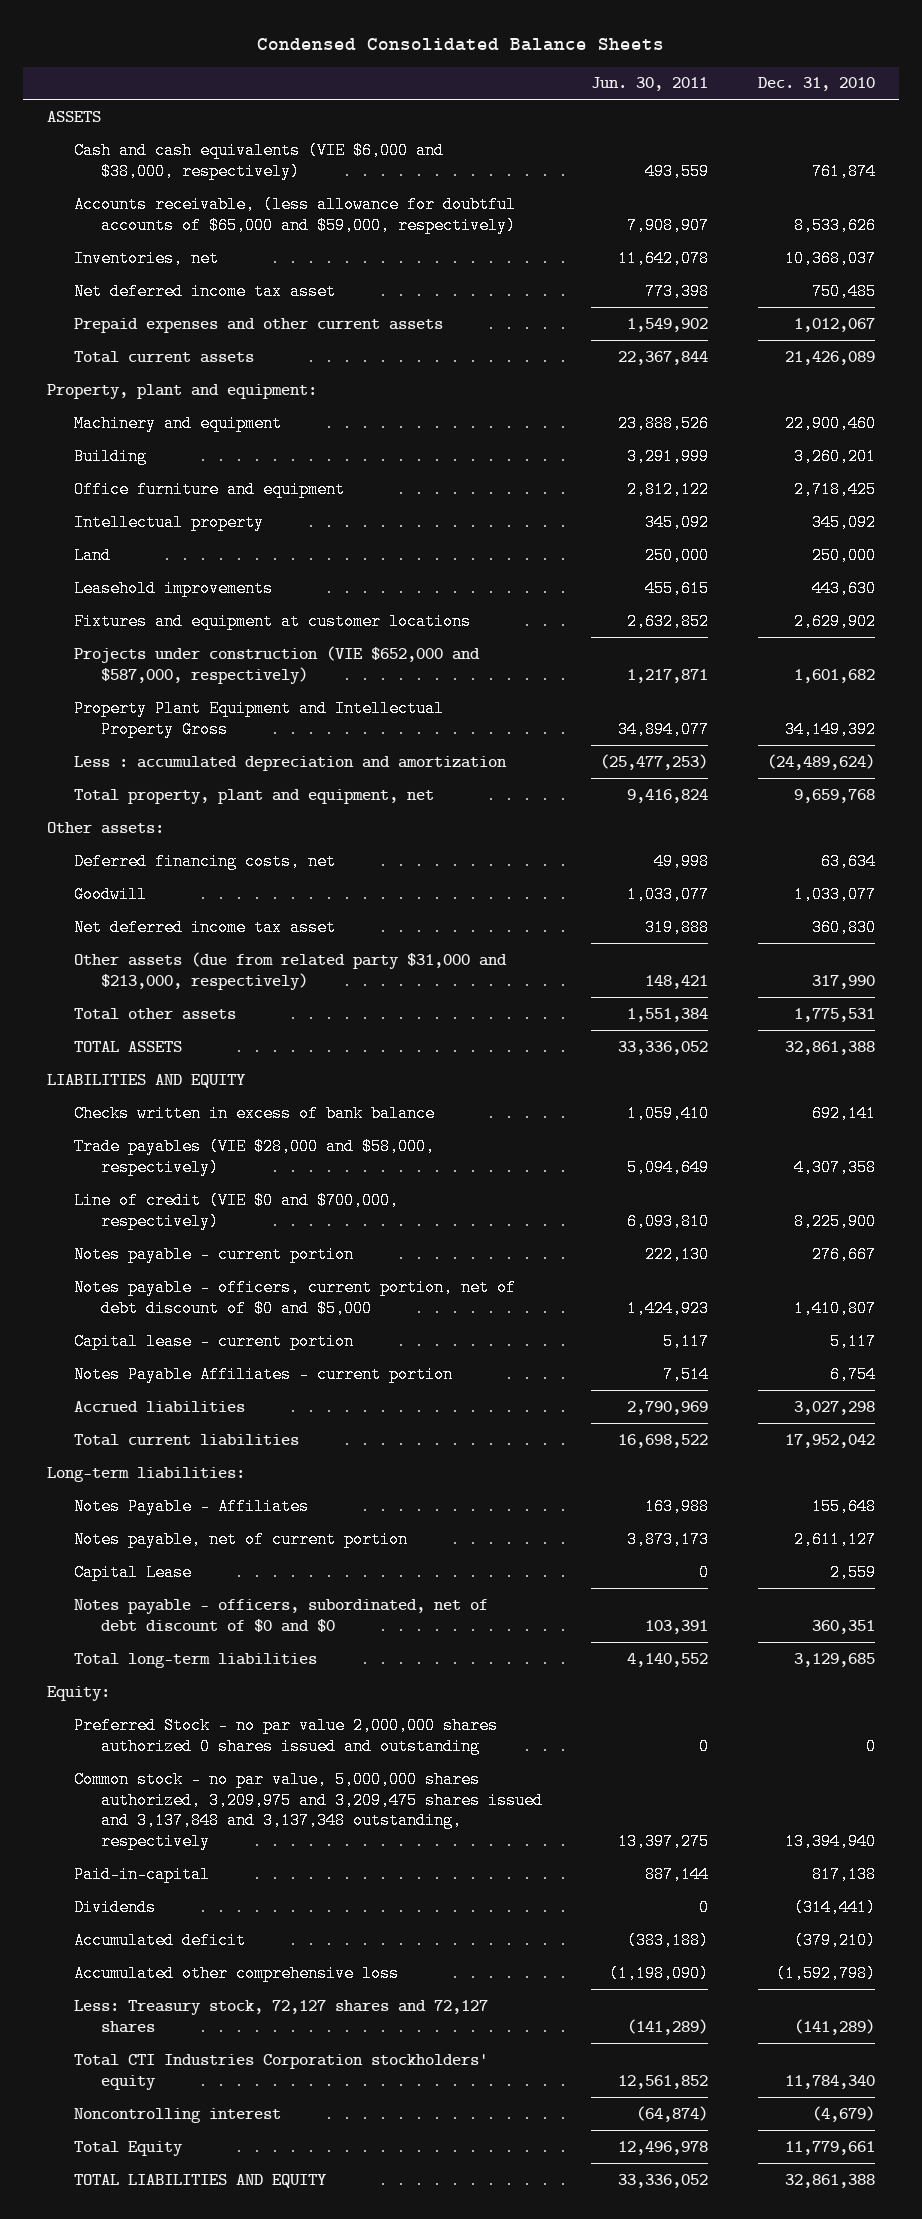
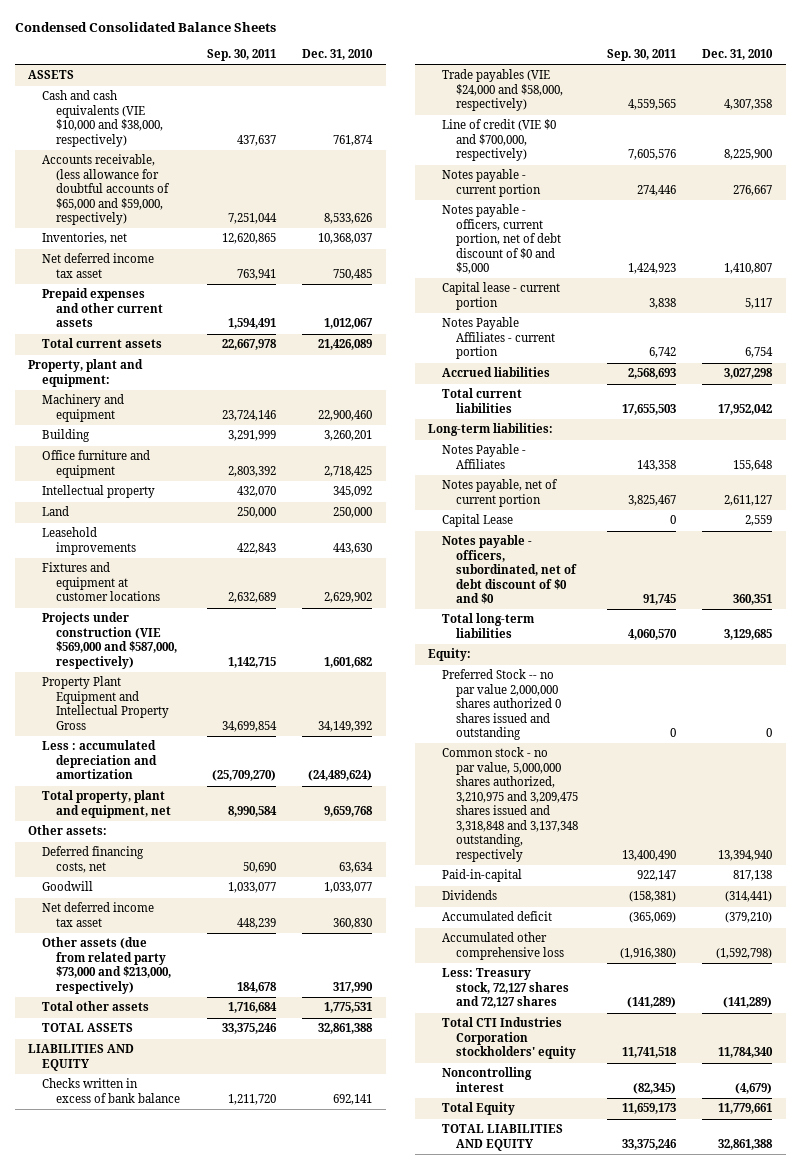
[591,77,709,92] Jun. 30, 2011 -> none
none -> [206,49,276,62] Sep. 30, 2011
[74,141,445,180] Cash and cash equivalents (VIE $6,000 and $38,000, respectively) -> [41,90,163,147] Cash and cash equivalents (VIE $10,000 and $38,000, respectively)
[74,645,481,684] Projects under construction (VIE $652,000 and $587,000, respectively) -> [41,612,177,669] Projects under construction (VIE $569,000 and $587,000, respectively)
[74,951,508,990] Other assets (due from related party $31,000 and $213,000, respectively) -> [41,937,171,994] Other assets (due from related party $73,000 and $213,000, respectively)
[74,1137,436,1176] Trade payables (VIE $28,000 and $58,000, respectively) -> [441,69,563,112] Trade payables (VIE $24,000 and $58,000, respectively)
[74,1716,499,1755] Preferred Stock - no par value 2,000,000 shares authorized 0 shares issued and outstanding -> [441,669,561,741] Preferred Stock -- no par value 2,000,000 shares authorized 0 shares issued and outstanding
[74,1770,543,1851] Common stock - no par value, 5,000,000 shares authorized, 3,209,975 and 3,209,475 shares issued and 3,137,848 and 3,137,348 outstanding, respectively -> [441,747,578,862] Common stock - no par value, 5,000,000 shares authorized, 3,210,975 and 3,209,475 shares issued and 3,318,848 and 3,137,348 outstanding, respectively

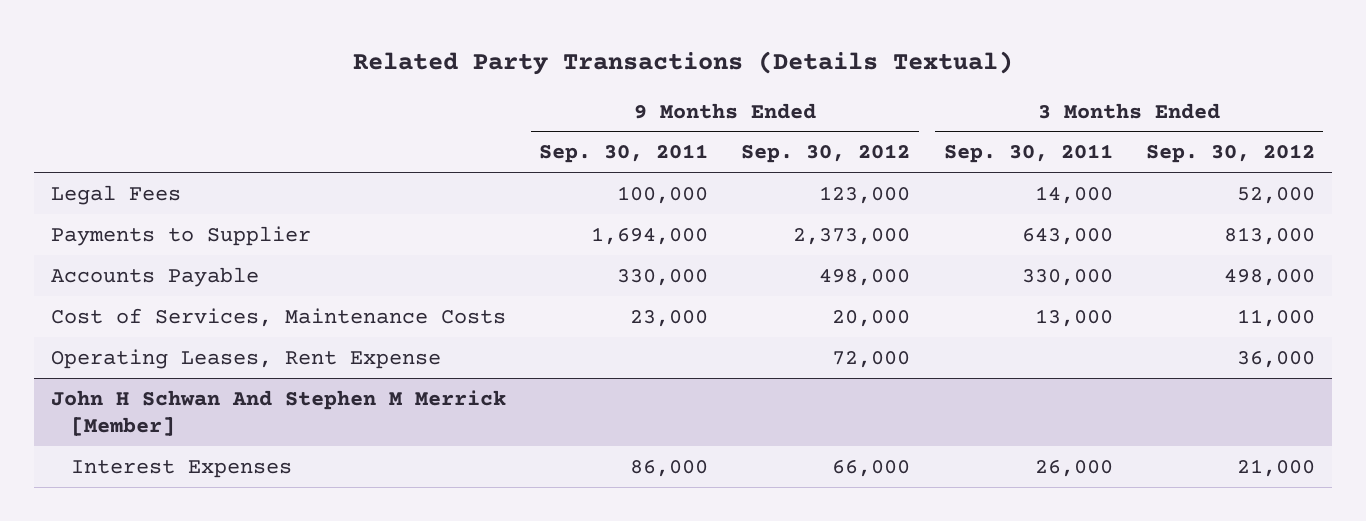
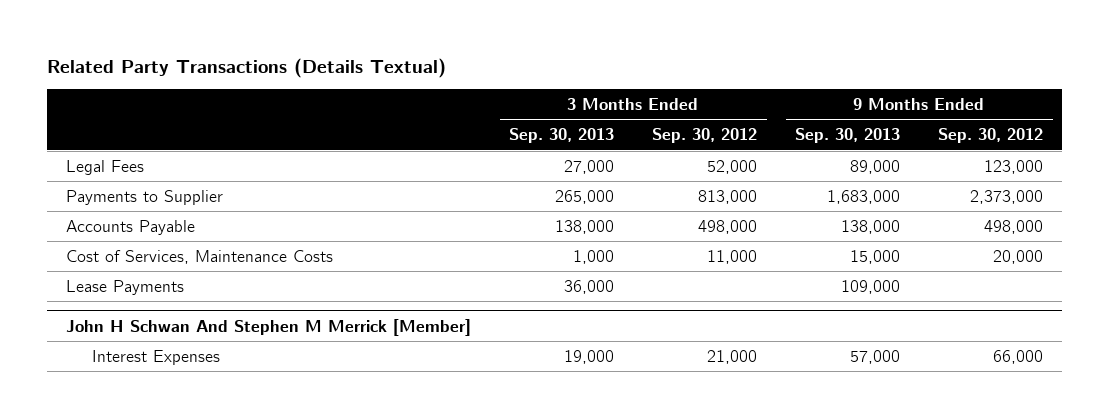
[539,144,709,164] Sep. 30, 2011 -> none
[943,144,1113,164] Sep. 30, 2011 -> none
none -> [509,128,615,144] Sep. 30, 2013
none -> [795,128,901,144] Sep. 30, 2013
[50,348,441,369] Operating Leases, Rent Expense -> none
none -> [66,279,185,295] Lease Payments

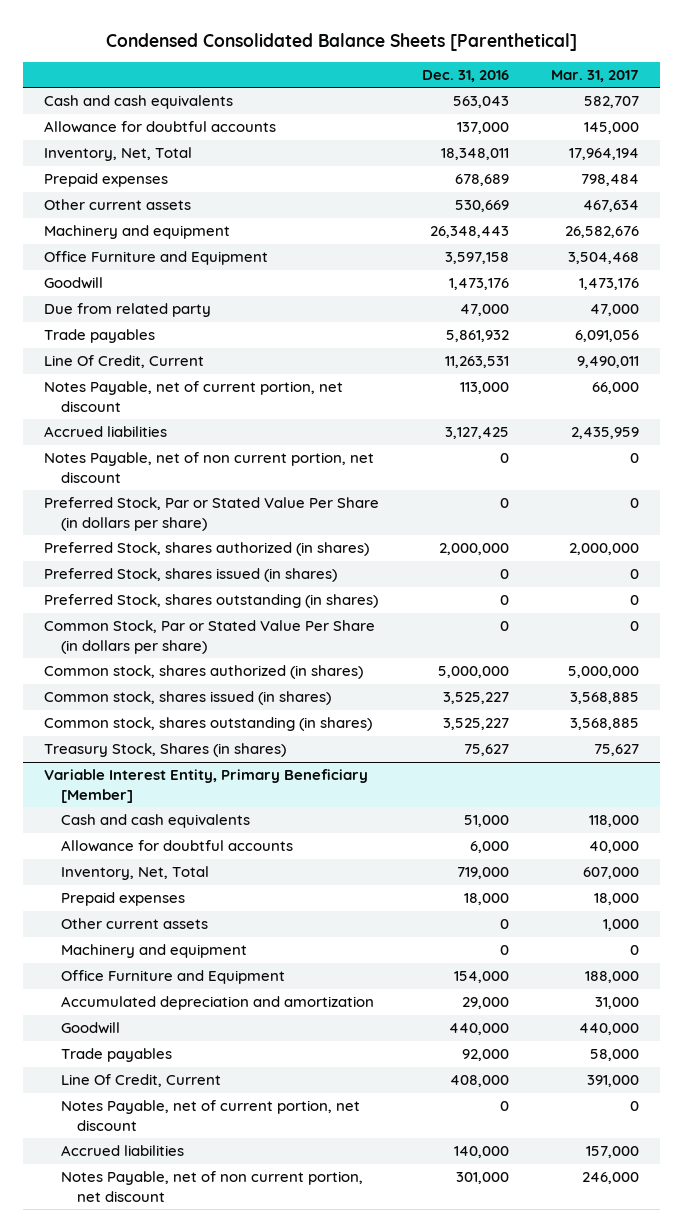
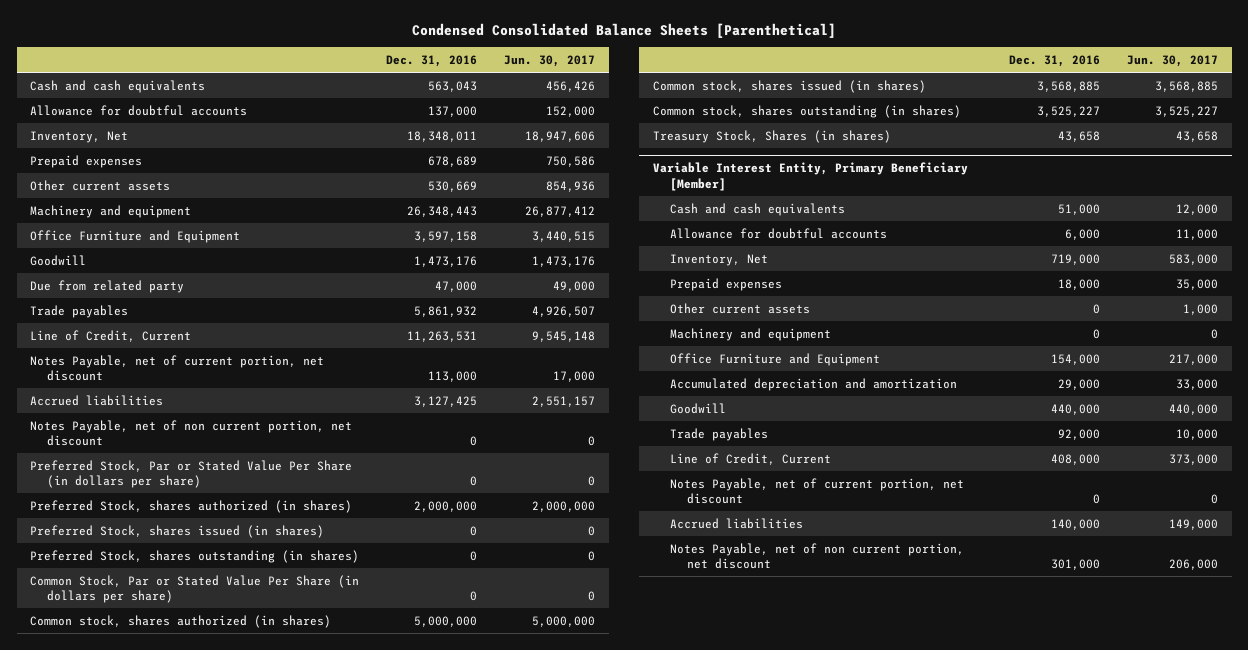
[551,70,640,83] Mar. 31, 2017 -> none
none -> [504,55,596,68] Jun. 30, 2017
[44,147,193,162] Inventory, Net, Total -> [30,130,129,143] Inventory, Net
[44,355,205,369] Line Of Credit, Current -> [30,329,192,342] Line of Credit, Current
[442,692,509,705] 3,525,227 -> [1036,80,1100,92] 3,568,885
[463,744,509,757] 75,627 -> [1057,130,1100,142] 43,658
[60,866,209,881] Inventory, Net, Total -> [670,253,769,266] Inventory, Net
[60,1074,221,1088] Line Of Credit, Current -> [670,452,832,465] Line of Credit, Current

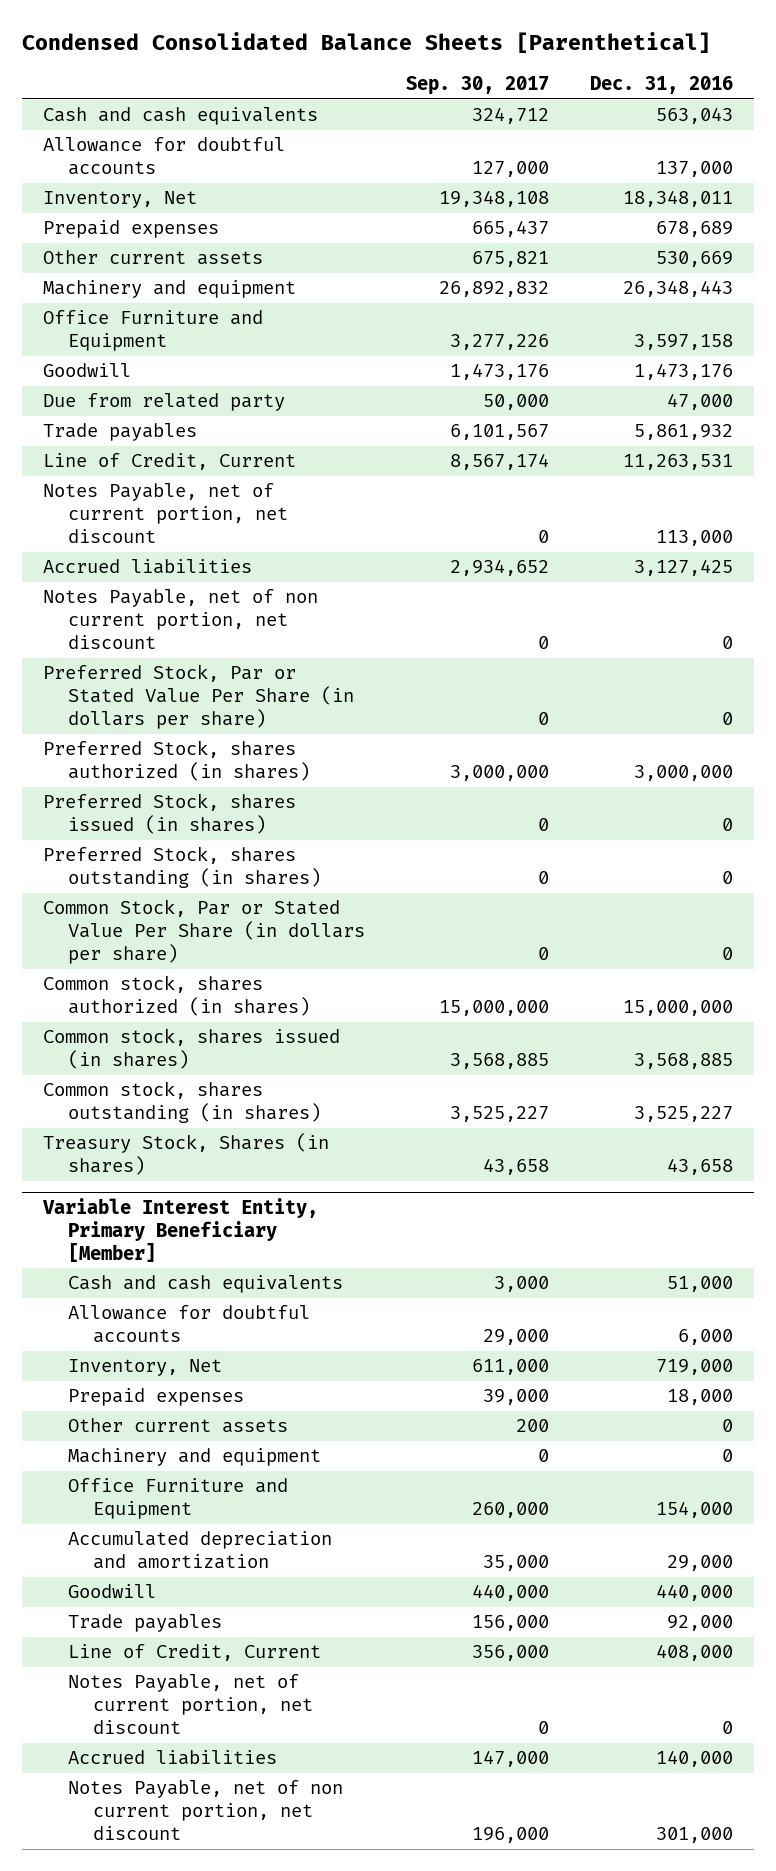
[504,55,596,68] Jun. 30, 2017 -> none
none -> [405,76,549,96] Sep. 30, 2017
[414,500,478,512] 2,000,000 -> [634,765,734,782] 3,000,000
[414,615,478,627] 5,000,000 -> [623,1000,734,1017] 15,000,000

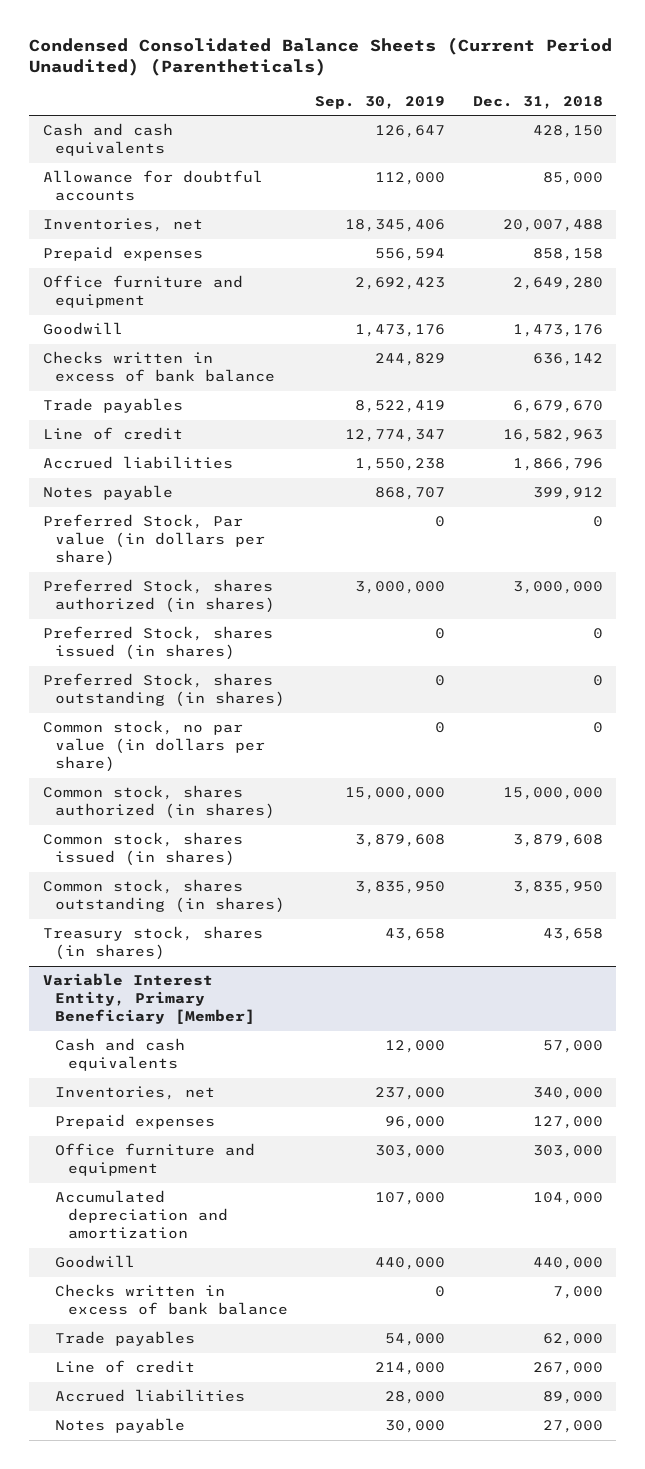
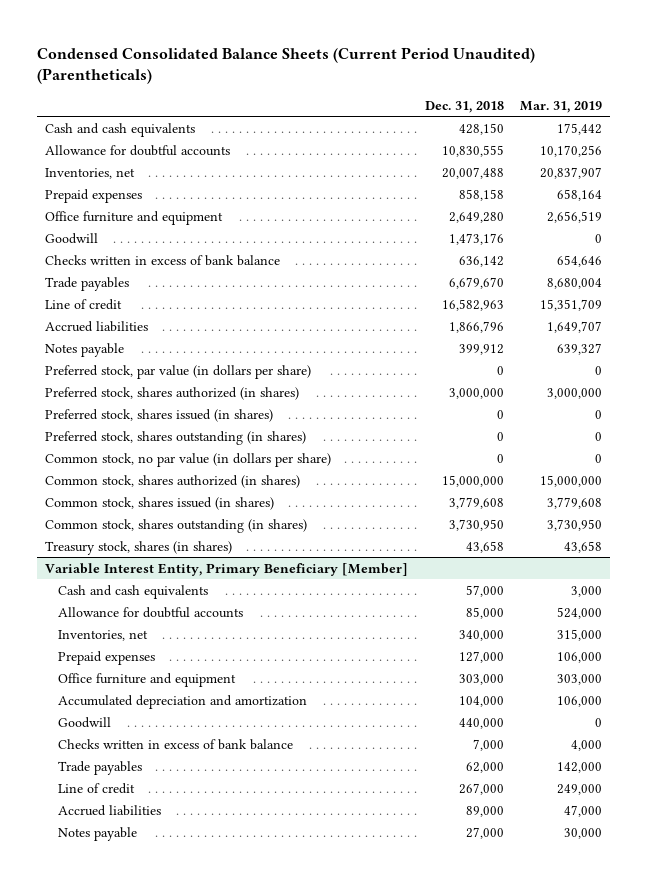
[315,95,446,109] Sep. 30, 2019 -> none
none -> [520,100,603,113] Mar. 31, 2019
[542,172,603,186] 85,000 -> [441,144,504,157] 10,830,555
[42,514,266,567] Preferred Stock, Par value (in dollars per share) -> [45,364,312,379] Preferred stock, par value (in dollars per share)
[42,579,276,614] Preferred Stock, shares authorized (in shares) -> [45,386,300,400] Preferred stock, shares authorized (in shares)
[42,626,273,661] Preferred Stock, shares issued (in shares) -> [45,408,274,422] Preferred stock, shares issued (in shares)
[42,673,286,708] Preferred Stock, shares outstanding (in shares) -> [45,430,307,445] Preferred stock, shares outstanding (in shares)
[512,834,603,848] 3,879,608 -> [448,496,504,509] 3,779,608
[512,881,603,895] 3,835,950 -> [448,518,504,531] 3,730,950
none -> [58,606,244,618] Allowance for doubtful accounts

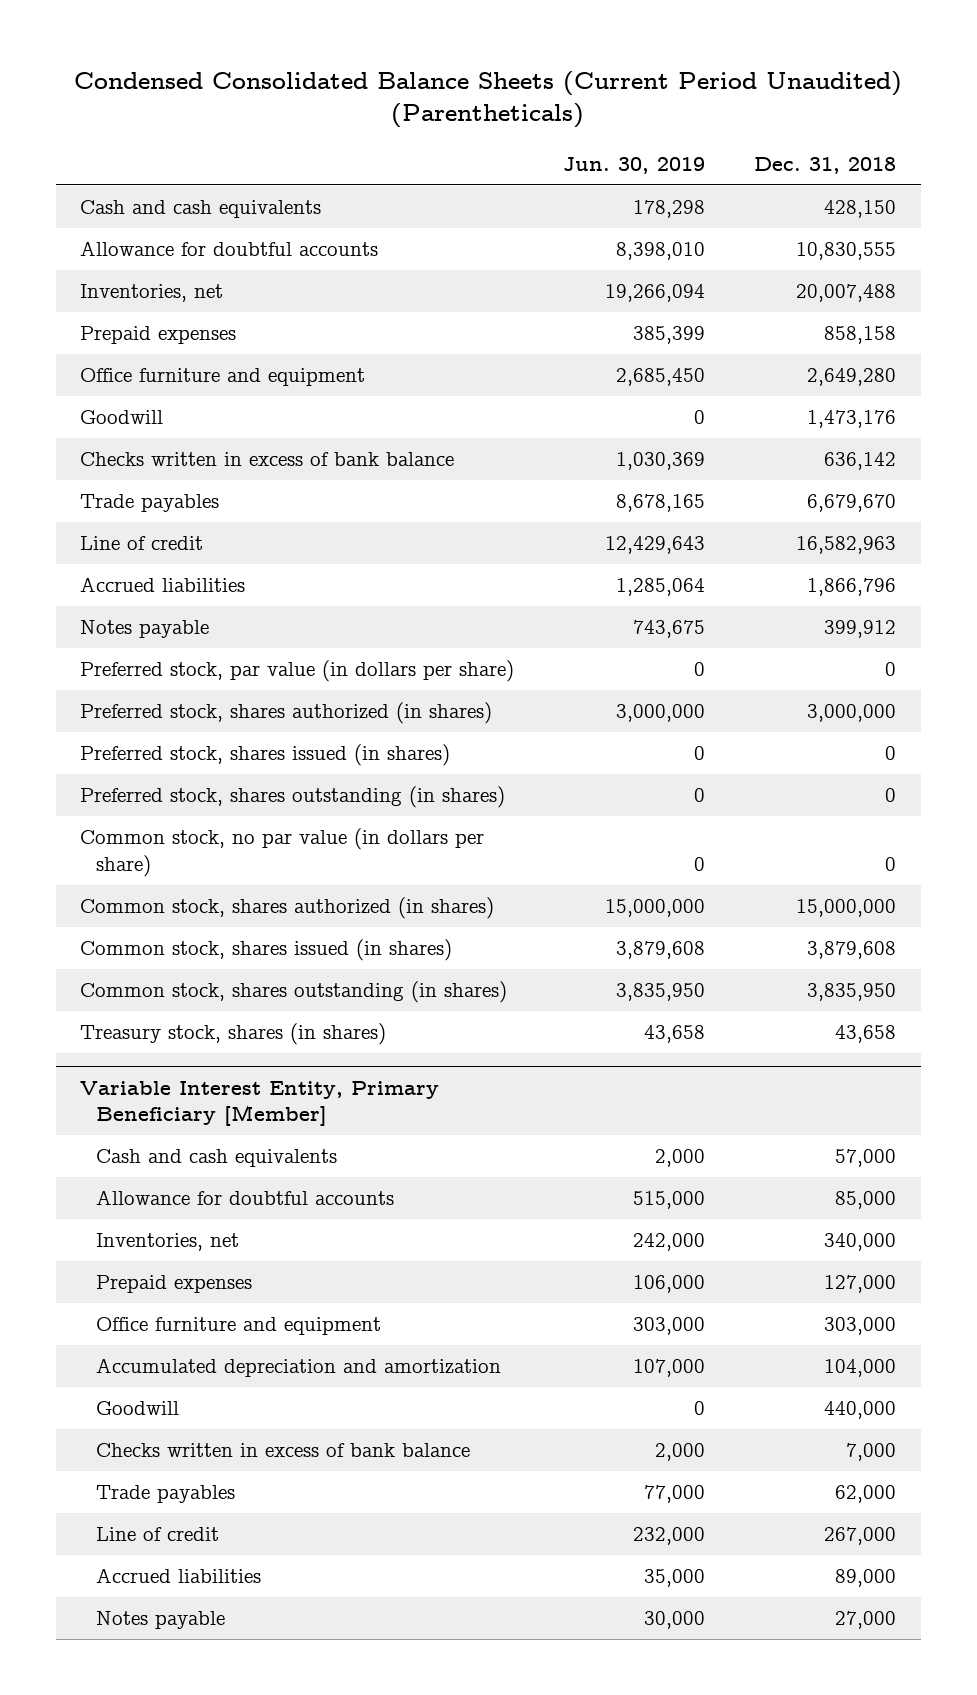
[520,100,603,113] Mar. 31, 2019 -> none
none -> [563,156,706,174] Jun. 30, 2019
[448,496,504,509] 3,779,608 -> [807,941,897,960] 3,879,608
[448,518,504,531] 3,730,950 -> [807,983,897,1002] 3,835,950

